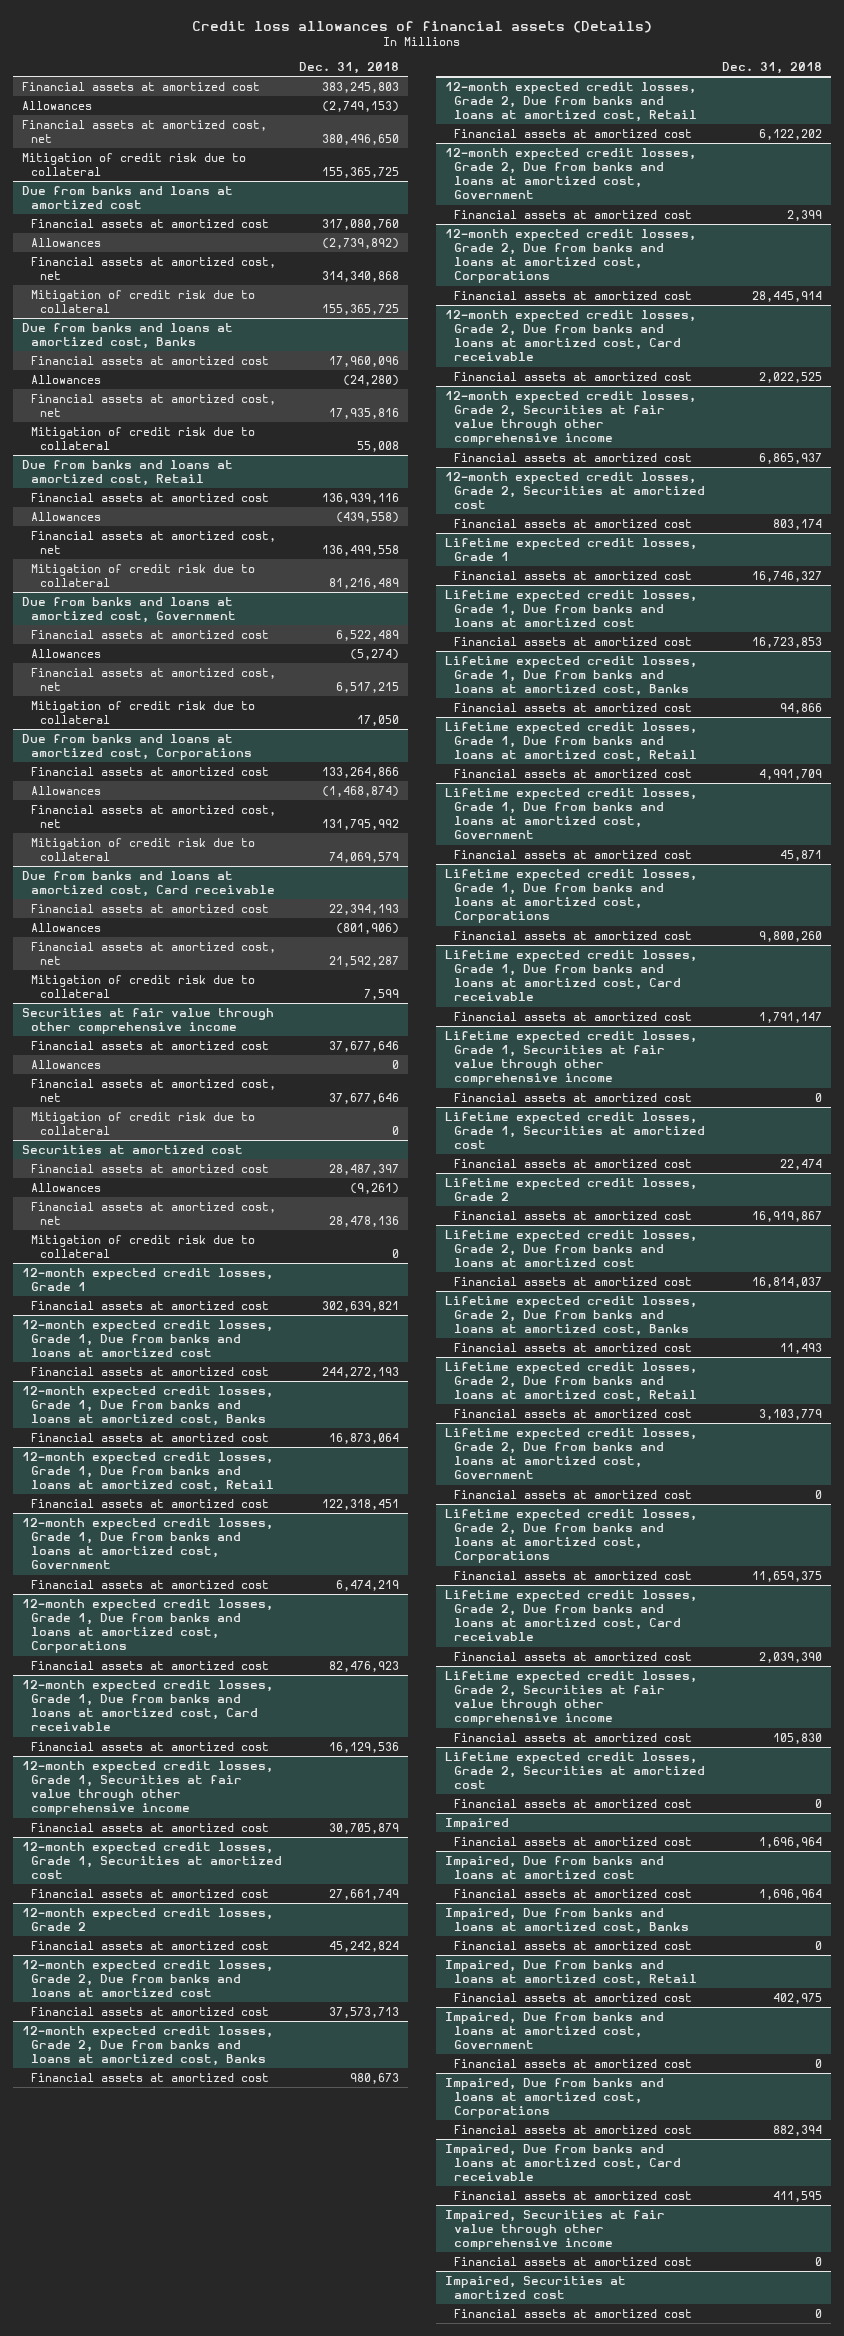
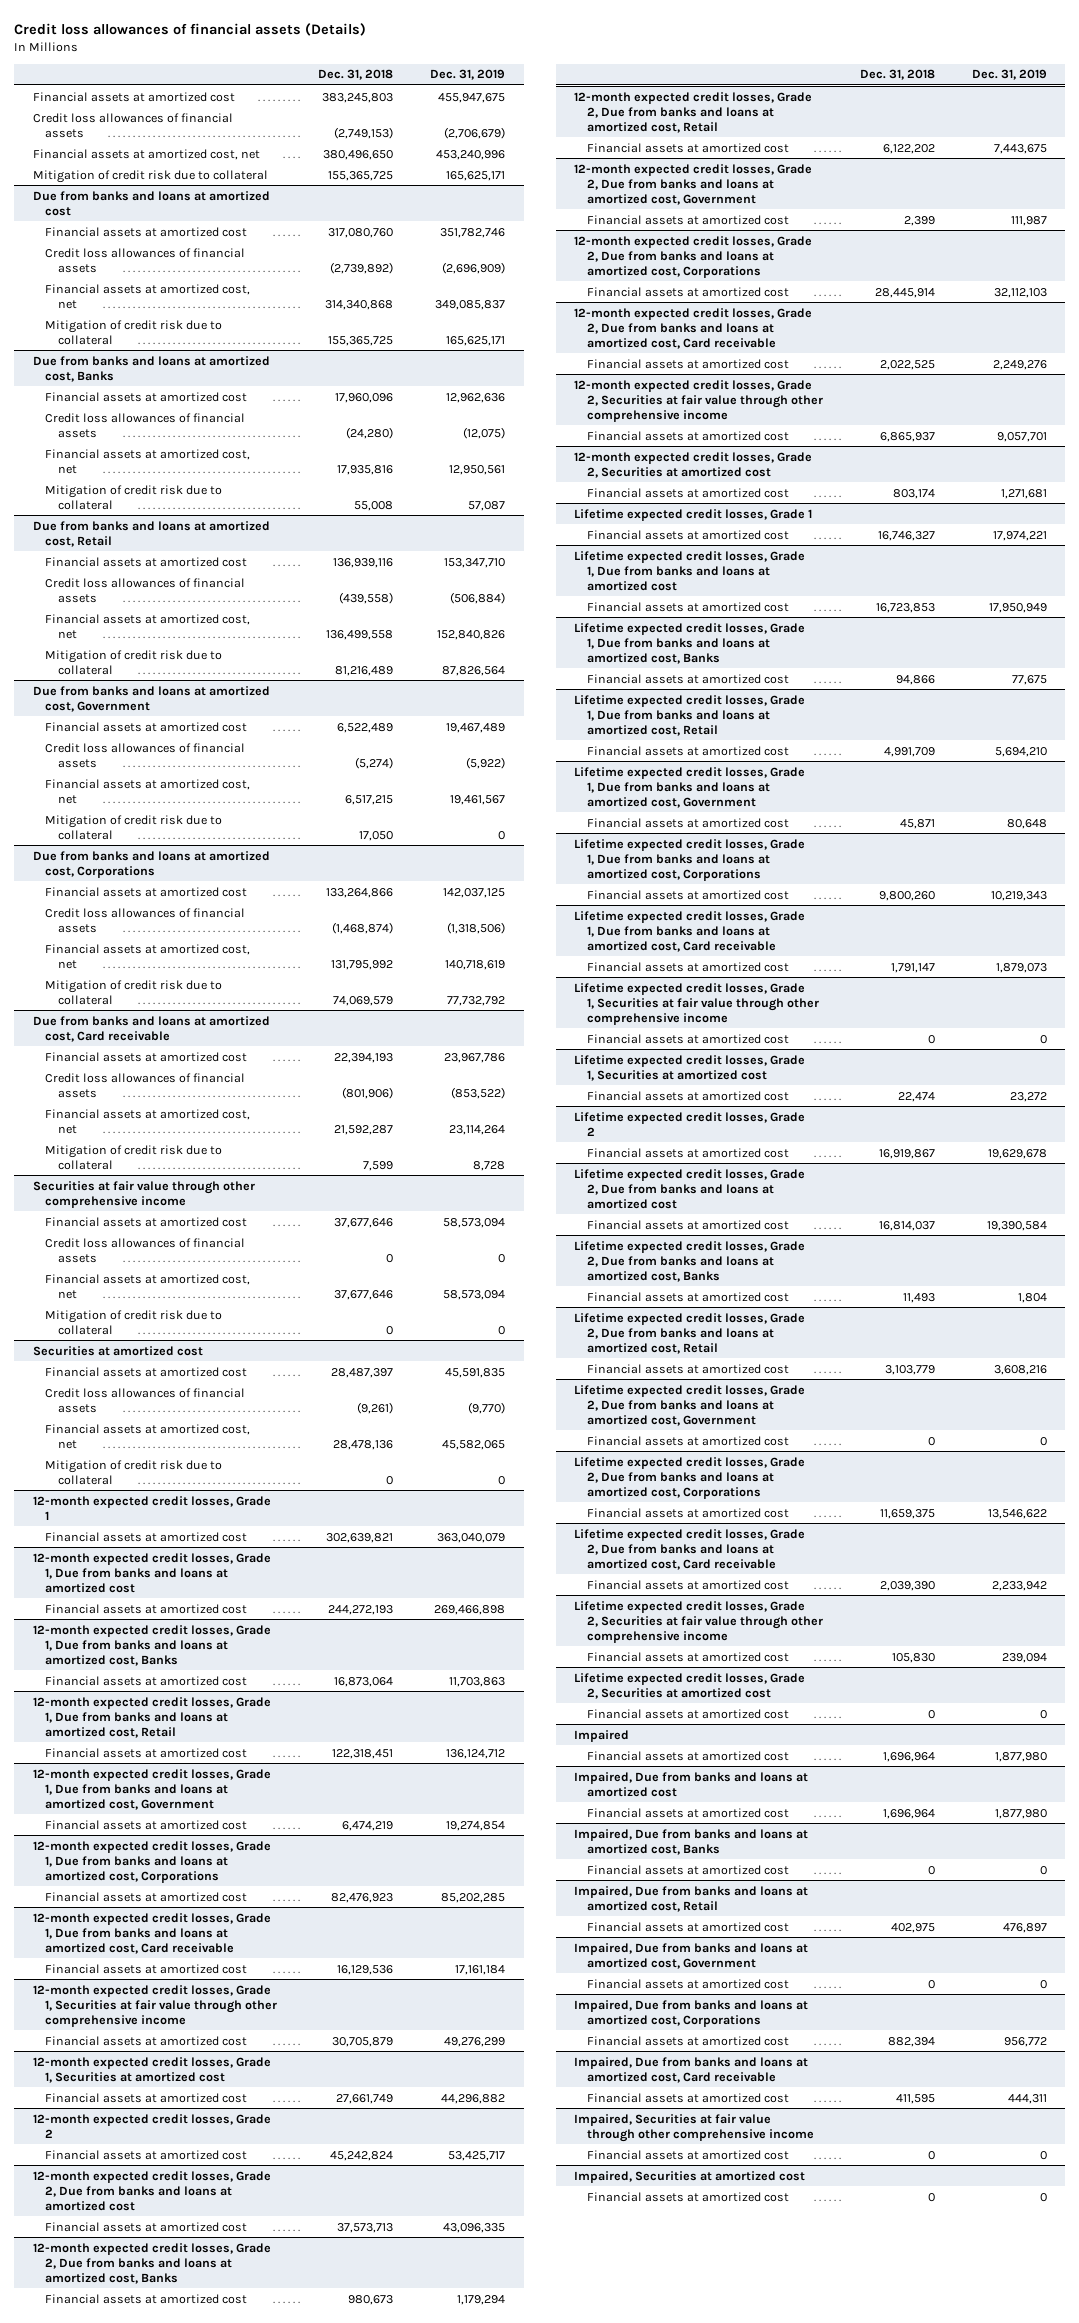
none -> [430,69,506,81] Dec. 31, 2019
[21,100,92,110] Allowances -> [32,112,233,138] Credit loss allowances of financial assets
[30,237,101,247] Allowances -> [45,247,246,273] Credit loss allowances of financial assets
[30,374,101,384] Allowances -> [45,412,246,438] Credit loss allowances of financial assets
[30,511,101,521] Allowances -> [45,577,246,603] Credit loss allowances of financial assets
[30,648,101,658] Allowances -> [45,742,246,768] Credit loss allowances of financial assets
[30,785,101,795] Allowances -> [45,907,246,933] Credit loss allowances of financial assets
[30,922,101,932] Allowances -> [45,1072,246,1098] Credit loss allowances of financial assets
[30,1059,101,1069] Allowances -> [45,1237,246,1263] Credit loss allowances of financial assets
[30,1182,101,1192] Allowances -> [45,1387,246,1413] Credit loss allowances of financial assets

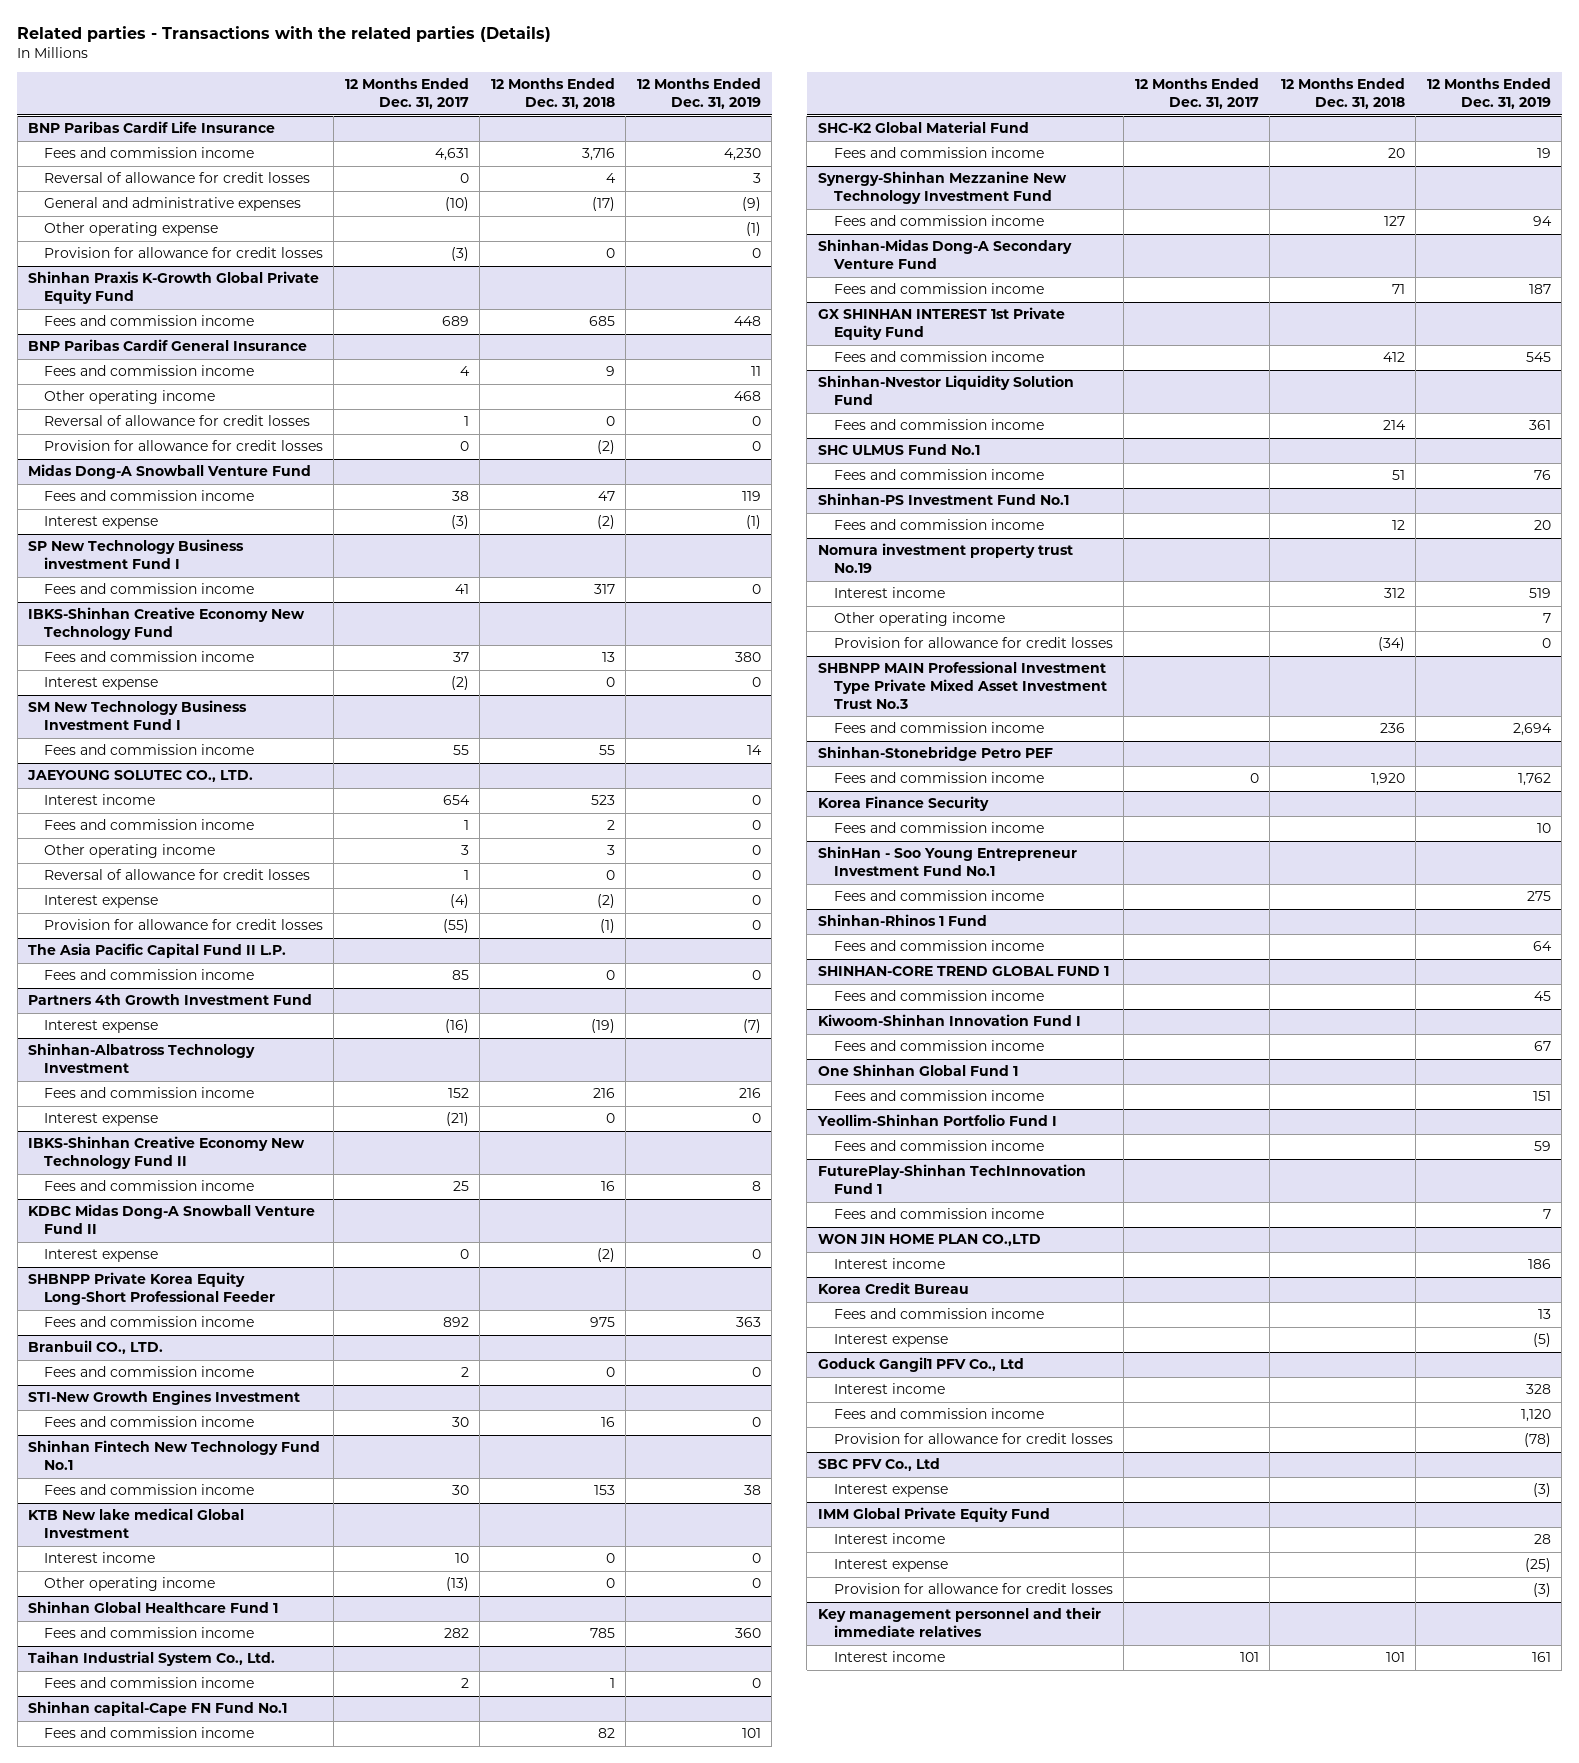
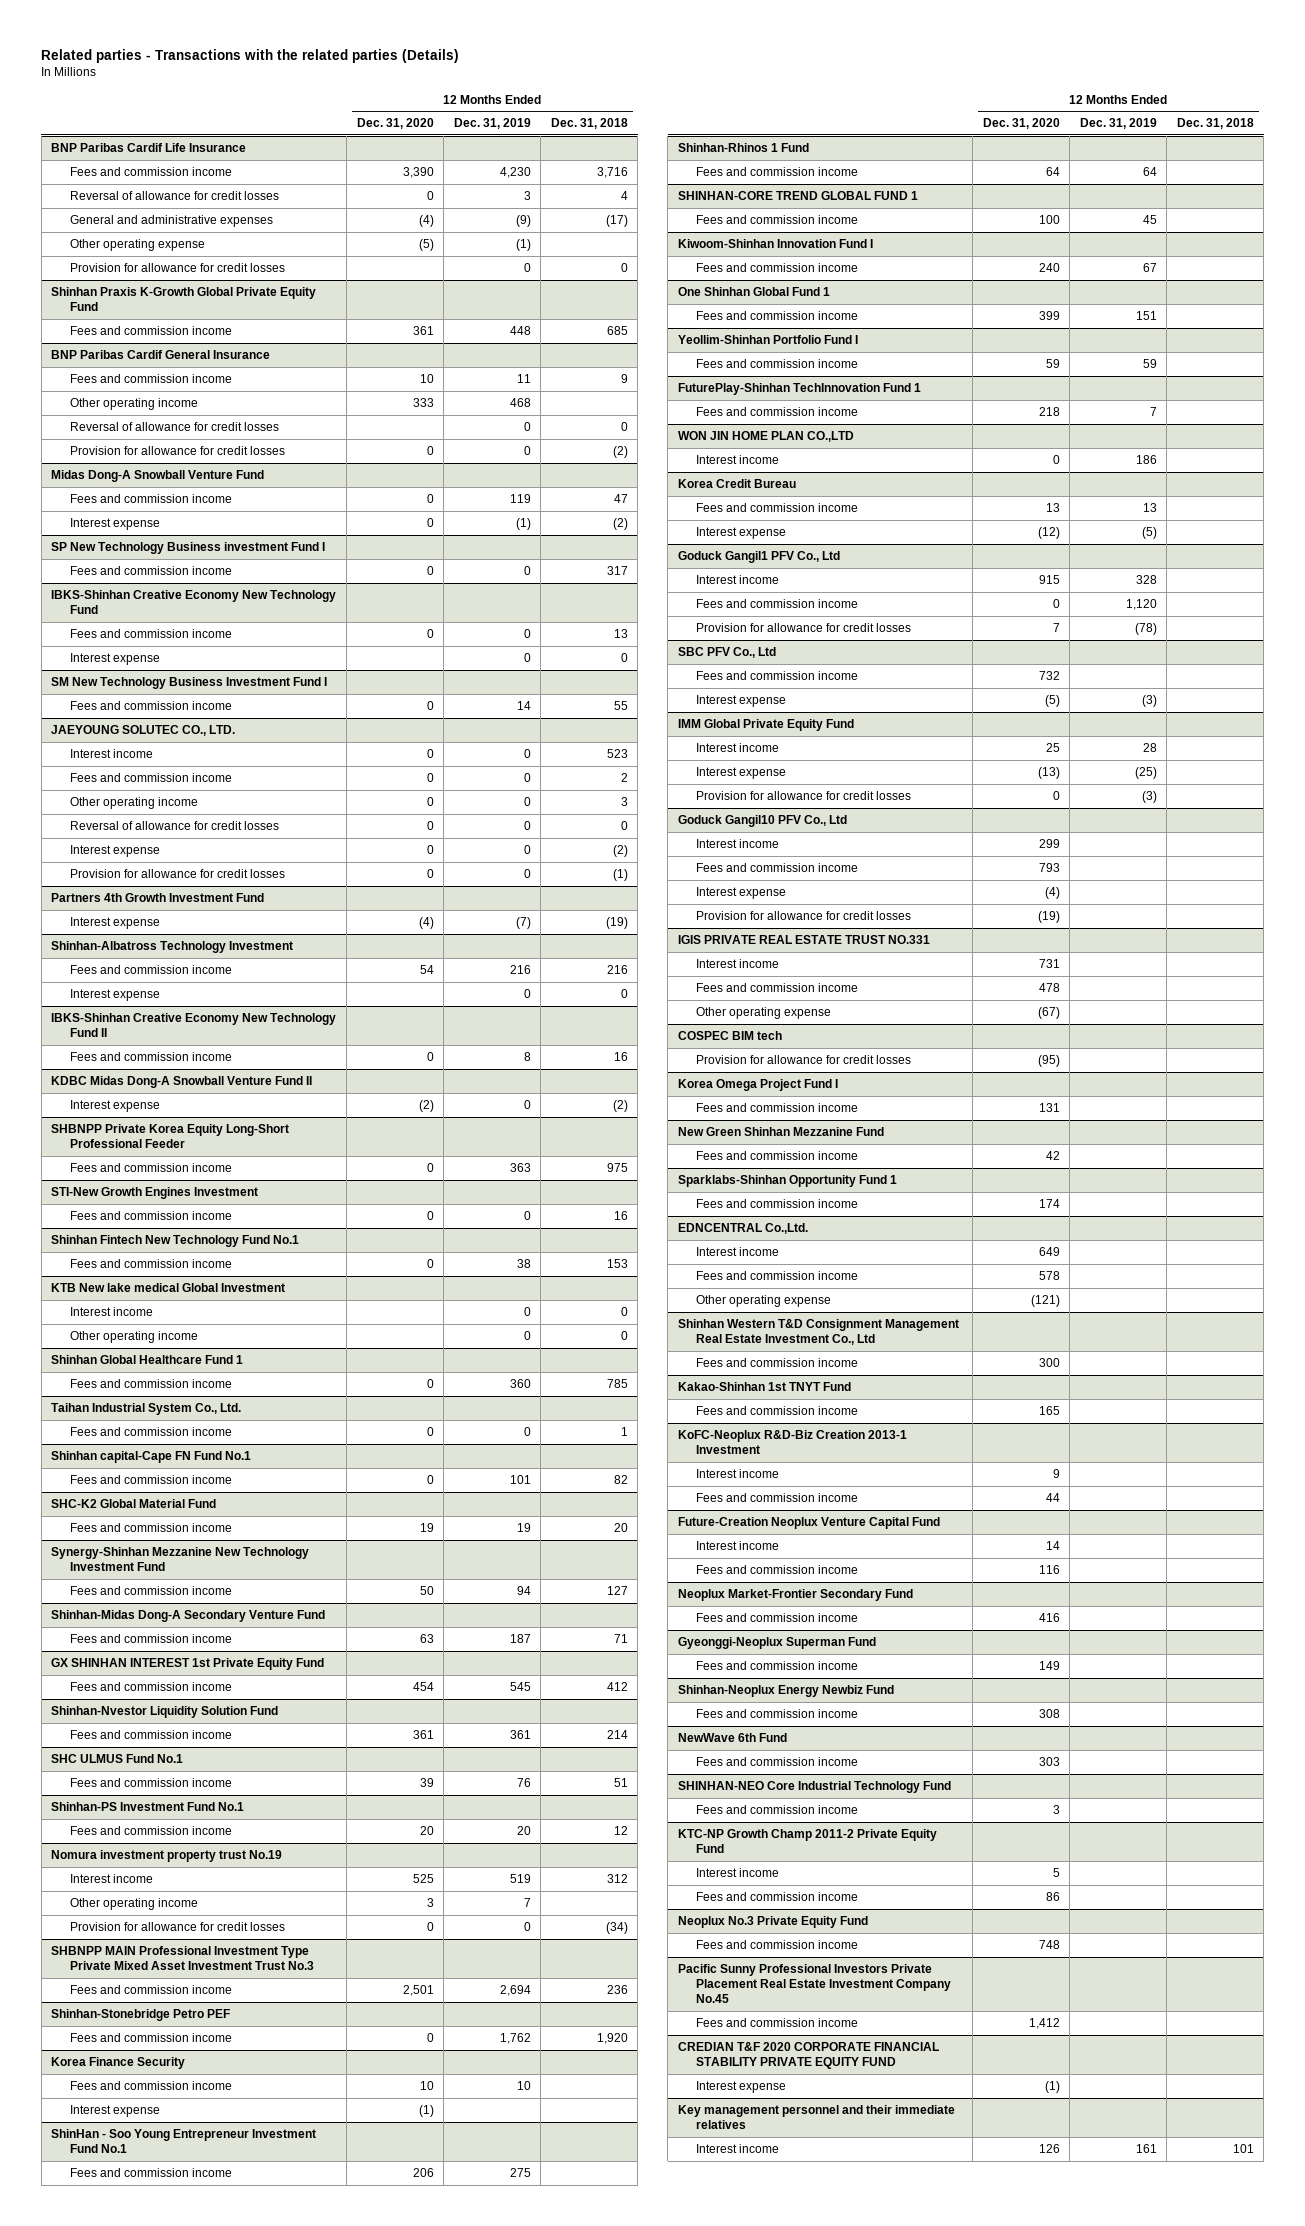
[344,78,469,110] 12 Months Ended Dec. 31, 2017 -> none
none -> [356,118,434,130] Dec. 31, 2020
[734,652,761,663] 380 -> [523,628,531,638] 0
[28,943,287,959] The Asia Pacific Capital Fund II L.P. -> none
[43,969,254,981] Fees and commission income -> none
[28,1340,164,1355] Branbuil CO., LTD. -> none
[43,1366,254,1378] Fees and commission income -> none
none -> [70,2104,161,2117] Interest expense
none -> [696,670,859,680] Fees and commission income
none -> [677,814,847,827] Goduck Gangil10 PFV Co., Ltd
none -> [696,838,780,848] Interest income
none -> [696,862,859,872] Fees and commission income
none -> [696,886,787,899] Interest expense
none -> [696,910,912,920] Provision for allowance for credit losses
none -> [677,934,930,944] IGIS PRIVATE REAL ESTATE TRUST NO.331
none -> [696,958,780,968] Interest income
none -> [696,982,859,992] Fees and commission income
none -> [696,1006,832,1019] Other operating expense
none -> [677,1030,782,1040] COSPEC BIM tech
none -> [696,1054,912,1064] Provision for allowance for credit losses
none -> [677,1078,838,1091] Korea Omega Project Fund I
none -> [696,1102,859,1112] Fees and commission income
none -> [677,1126,884,1136] New Green Shinhan Mezzanine Fund
none -> [696,1150,859,1160] Fees and commission income
none -> [677,1174,897,1187] Sparklabs-Shinhan Opportunity Fund 1
none -> [696,1198,859,1208] Fees and commission income
none -> [677,1222,808,1234] EDNCENTRAL Co.,Ltd.
none -> [696,1246,780,1256] Interest income
none -> [696,1270,859,1280] Fees and commission income
none -> [696,1294,832,1307] Other operating expense
none -> [677,1318,959,1346] Shinhan Western T&D Consignment Management Real Estate Investment Co., Ltd
none -> [696,1357,859,1367] Fees and commission income
none -> [677,1381,851,1391] Kakao-Shinhan 1st TNYT Fund
none -> [696,1405,859,1415] Fees and commission income
none -> [677,1429,907,1455] KoFC-Neoplux R&D-Biz Creation 2013-1 Investment
none -> [696,1468,780,1478] Interest income
none -> [696,1492,859,1502] Fees and commission income
none -> [677,1516,940,1529] Future-Creation Neoplux Venture Capital Fund
none -> [696,1540,780,1550] Interest income
none -> [696,1564,859,1574] Fees and commission income
none -> [677,1588,913,1601] Neoplux Market-Frontier Secondary Fund
none -> [696,1612,859,1622] Fees and commission income
none -> [677,1636,876,1649] Gyeonggi-Neoplux Superman Fund
none -> [696,1660,859,1670] Fees and commission income
none -> [677,1684,894,1697] Shinhan-Neoplux Energy Newbiz Fund
none -> [696,1708,859,1718] Fees and commission income
none -> [677,1732,787,1742] NewWave 6th Fund
none -> [696,1756,859,1766] Fees and commission income
none -> [677,1780,951,1793] SHINHAN-NEO Core Industrial Technology Fund
none -> [696,1804,859,1814] Fees and commission income
none -> [677,1828,937,1854] KTC-NP Growth Champ 2011-2 Private Equity Fund
none -> [696,1867,780,1877] Interest income
none -> [696,1891,859,1901] Fees and commission income
none -> [677,1915,868,1928] Neoplux No.3 Private Equity Fund
none -> [696,1939,859,1949] Fees and commission income
none -> [677,1963,952,2004] Pacific Sunny Professional Investors Private Placement Real Estate Investment Company No.45
none -> [696,2017,859,2027] Fees and commission income
none -> [677,2041,939,2070] CREDIAN T&F 2020 CORPORATE FINANCIAL STABILITY PRIVATE EQUITY FUND
none -> [696,2080,787,2093] Interest expense

